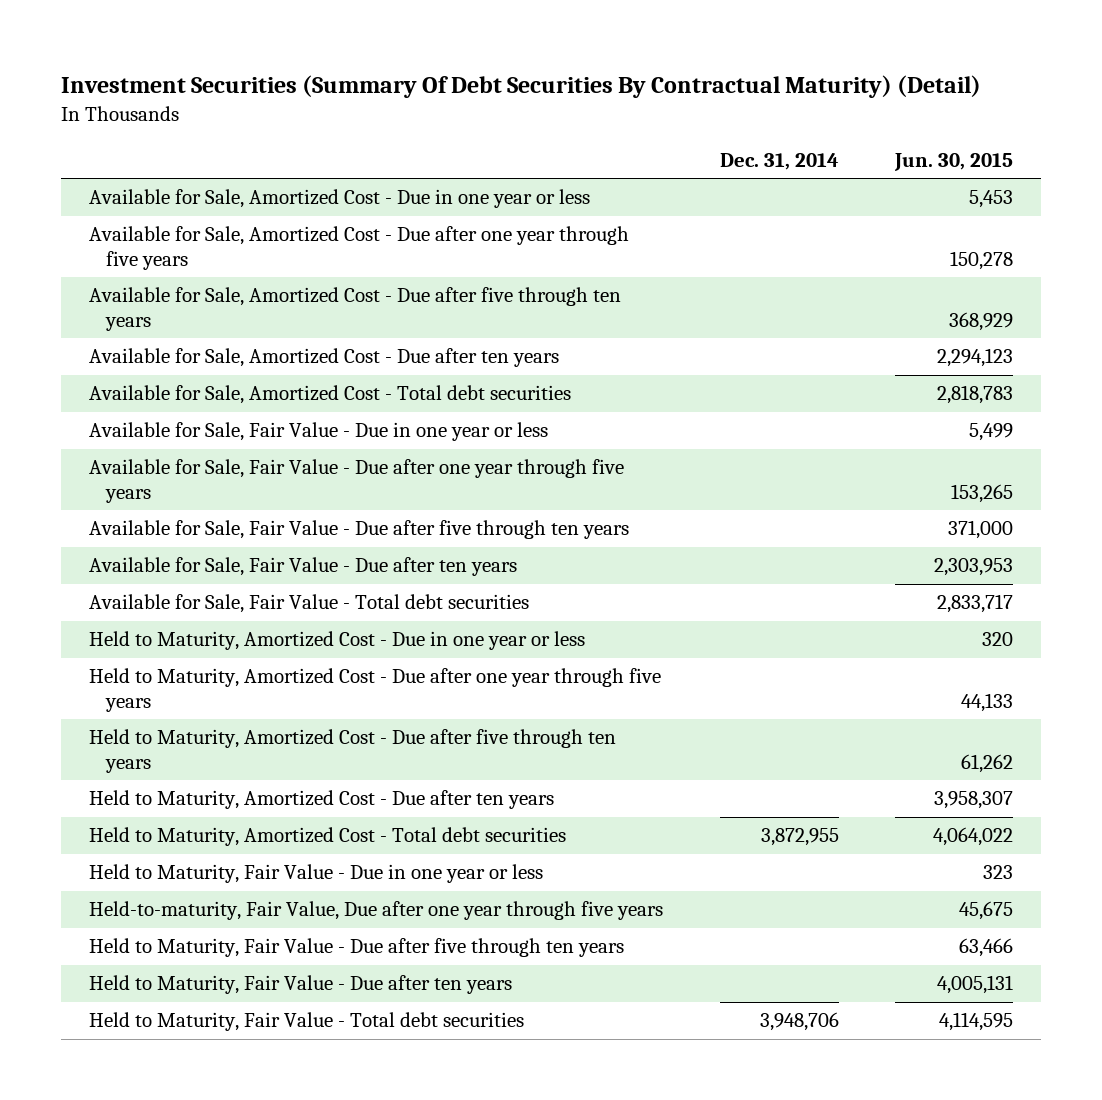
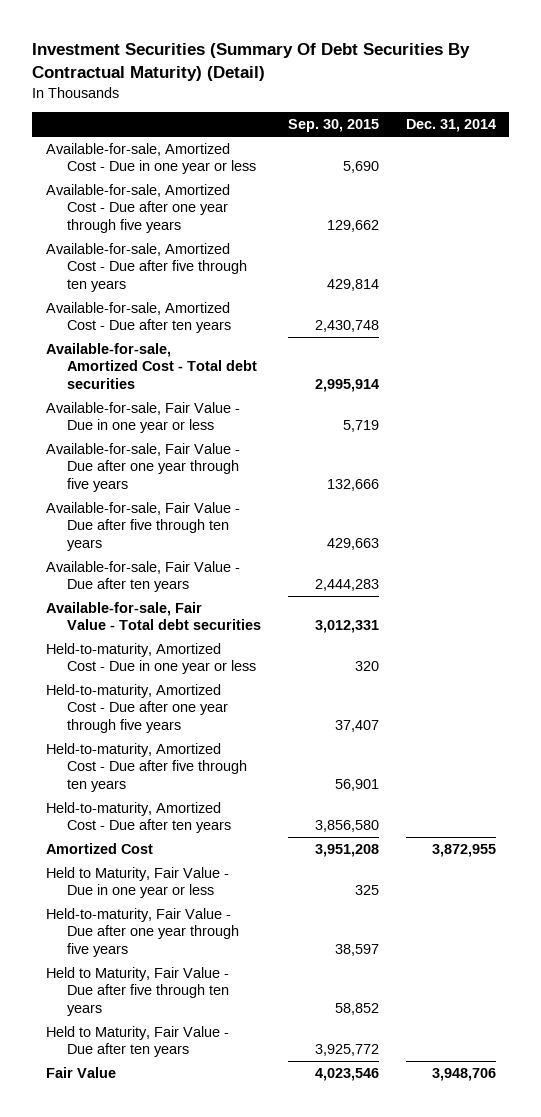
[893,152,1013,171] Jun. 30, 2015 -> none
none -> [287,119,379,133] Sep. 30, 2015
[89,189,591,209] Available for Sale, Amortized Cost - Due in one year or less -> [45,142,256,175] Available-for-sale, Amortized Cost - Due in one year or less
[89,226,630,270] Available for Sale, Amortized Cost - Due after one year through five years -> [45,183,230,233] Available-for-sale, Amortized Cost - Due after one year through five years
[89,287,622,331] Available for Sale, Amortized Cost - Due after five through ten years -> [45,242,247,292] Available-for-sale, Amortized Cost - Due after five through ten years
[89,348,560,368] Available for Sale, Amortized Cost - Due after ten years -> [45,301,231,334] Available-for-sale, Amortized Cost - Due after ten years
[89,385,572,405] Available for Sale, Amortized Cost - Total debt securities -> [45,342,257,389] Available-for-sale, Amortized Cost - Total debt securities
[89,422,549,442] Available for Sale, Fair Value - Due in one year or less -> [45,401,240,434] Available-for-sale, Fair Value - Due in one year or less
[89,459,625,503] Available for Sale, Fair Value - Due after one year through five years -> [45,442,240,492] Available-for-sale, Fair Value - Due after one year through five years
[89,520,630,540] Available for Sale, Fair Value - Due after five through ten years -> [45,501,240,551] Available-for-sale, Fair Value - Due after five through ten years
[89,557,518,577] Available for Sale, Fair Value - Due after ten years -> [45,560,240,593] Available-for-sale, Fair Value - Due after ten years
[89,594,530,614] Available for Sale, Fair Value - Total debt securities -> [45,601,261,631] Available-for-sale, Fair Value - Total debt securities
[89,631,586,651] Held to Maturity, Amortized Cost - Due in one year or less -> [45,642,256,675] Held-to-maturity, Amortized Cost - Due in one year or less
[89,668,662,712] Held to Maturity, Amortized Cost - Due after one year through five years -> [45,683,228,733] Held-to-maturity, Amortized Cost - Due after one year through five years
[89,729,617,773] Held to Maturity, Amortized Cost - Due after five through ten years -> [45,742,247,792] Held-to-maturity, Amortized Cost - Due after five through ten years
[89,790,555,810] Held to Maturity, Amortized Cost - Due after ten years -> [45,801,231,834] Held-to-maturity, Amortized Cost - Due after ten years
[89,827,567,847] Held to Maturity, Amortized Cost - Total debt securities -> [45,842,153,854] Amortized Cost
[89,901,664,921] Held-to-maturity, Fair Value, Due after one year through five years -> [45,907,239,957] Held-to-maturity, Fair Value - Due after one year through five years
[89,1012,525,1032] Held to Maturity, Fair Value - Total debt securities -> [45,1066,116,1078] Fair Value

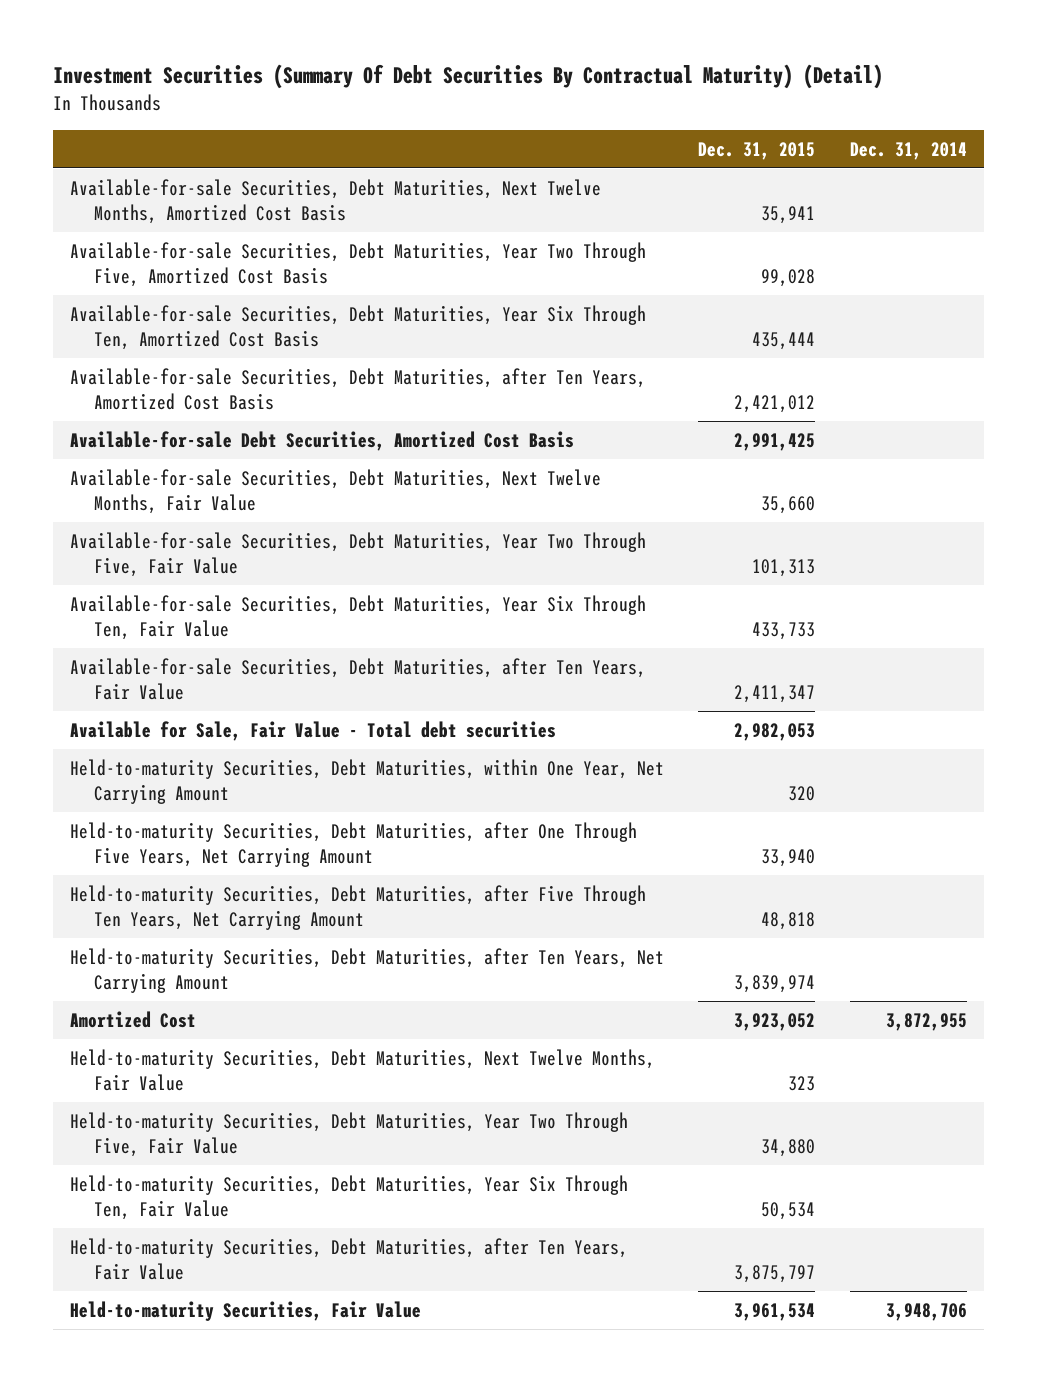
[287,119,379,133] Sep. 30, 2015 -> none
none -> [698,141,816,160] Dec. 31, 2015
[45,142,256,175] Available-for-sale, Amortized Cost - Due in one year or less -> [70,178,602,225] Available-for-sale Securities, Debt Maturities, Next Twelve Months, Amortized Cost Basis
[45,183,230,233] Available-for-sale, Amortized Cost - Due after one year through five years -> [70,241,647,288] Available-for-sale Securities, Debt Maturities, Year Two Through Five, Amortized Cost Basis
[45,242,247,292] Available-for-sale, Amortized Cost - Due after five through ten years -> [70,304,647,351] Available-for-sale Securities, Debt Maturities, Year Six Through Ten, Amortized Cost Basis
[45,301,231,334] Available-for-sale, Amortized Cost - Due after ten years -> [70,367,647,411] Available-for-sale Securities, Debt Maturities, after Ten Years, Amortized Cost Basis
[45,342,257,389] Available-for-sale, Amortized Cost - Total debt securities -> [70,430,575,451] Available-for-sale Debt Securities, Amortized Cost Basis
[45,401,240,434] Available-for-sale, Fair Value - Due in one year or less -> [70,468,602,515] Available-for-sale Securities, Debt Maturities, Next Twelve Months, Fair Value
[45,442,240,492] Available-for-sale, Fair Value - Due after one year through five years -> [70,531,647,578] Available-for-sale Securities, Debt Maturities, Year Two Through Five, Fair Value
[45,501,240,551] Available-for-sale, Fair Value - Due after five through ten years -> [70,594,647,641] Available-for-sale Securities, Debt Maturities, Year Six Through Ten, Fair Value
[45,560,240,593] Available-for-sale, Fair Value - Due after ten years -> [70,657,647,701] Available-for-sale Securities, Debt Maturities, after Ten Years, Fair Value
[45,601,261,631] Available-for-sale, Fair Value - Total debt securities -> [70,720,557,741] Available for Sale, Fair Value - Total debt securities
[45,642,256,675] Held-to-maturity, Amortized Cost - Due in one year or less -> [70,758,665,805] Held-to-maturity Securities, Debt Maturities, within One Year, Net Carrying Amount
[45,683,228,733] Held-to-maturity, Amortized Cost - Due after one year through five years -> [70,821,638,868] Held-to-maturity Securities, Debt Maturities, after One Through Five Years, Net Carrying Amount
[45,742,247,792] Held-to-maturity, Amortized Cost - Due after five through ten years -> [70,884,647,931] Held-to-maturity Securities, Debt Maturities, after Five Through Ten Years, Net Carrying Amount
[45,801,231,834] Held-to-maturity, Amortized Cost - Due after ten years -> [70,947,665,994] Held-to-maturity Securities, Debt Maturities, after Ten Years, Net Carrying Amount
[45,866,229,899] Held to Maturity, Fair Value - Due in one year or less -> [70,1048,656,1092] Held-to-maturity Securities, Debt Maturities, Next Twelve Months, Fair Value
[45,907,239,957] Held-to-maturity, Fair Value - Due after one year through five years -> [70,1111,629,1158] Held-to-maturity Securities, Debt Maturities, Year Two Through Five, Fair Value
[45,966,229,1016] Held to Maturity, Fair Value - Due after five through ten years -> [70,1174,629,1221] Held-to-maturity Securities, Debt Maturities, Year Six Through Ten, Fair Value
[45,1025,229,1058] Held to Maturity, Fair Value - Due after ten years -> [70,1237,629,1281] Held-to-maturity Securities, Debt Maturities, after Ten Years, Fair Value
[45,1066,116,1078] Fair Value -> [70,1300,422,1321] Held-to-maturity Securities, Fair Value

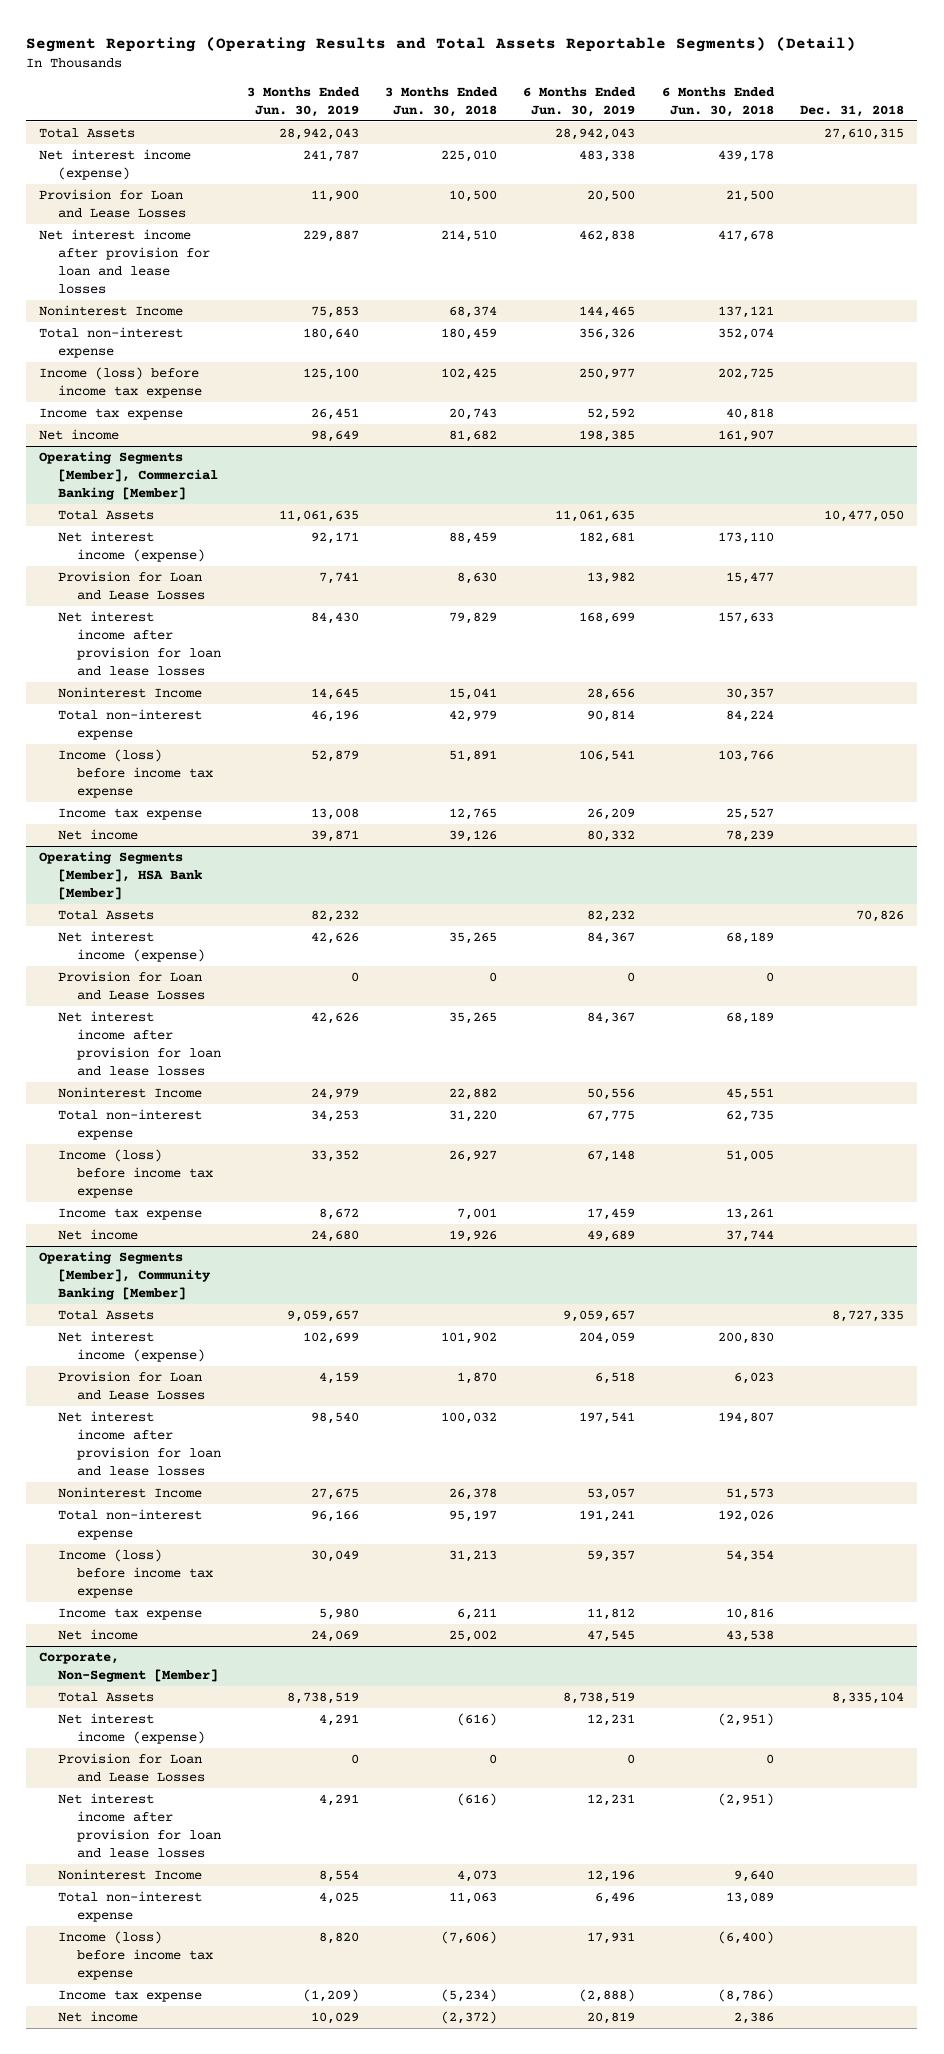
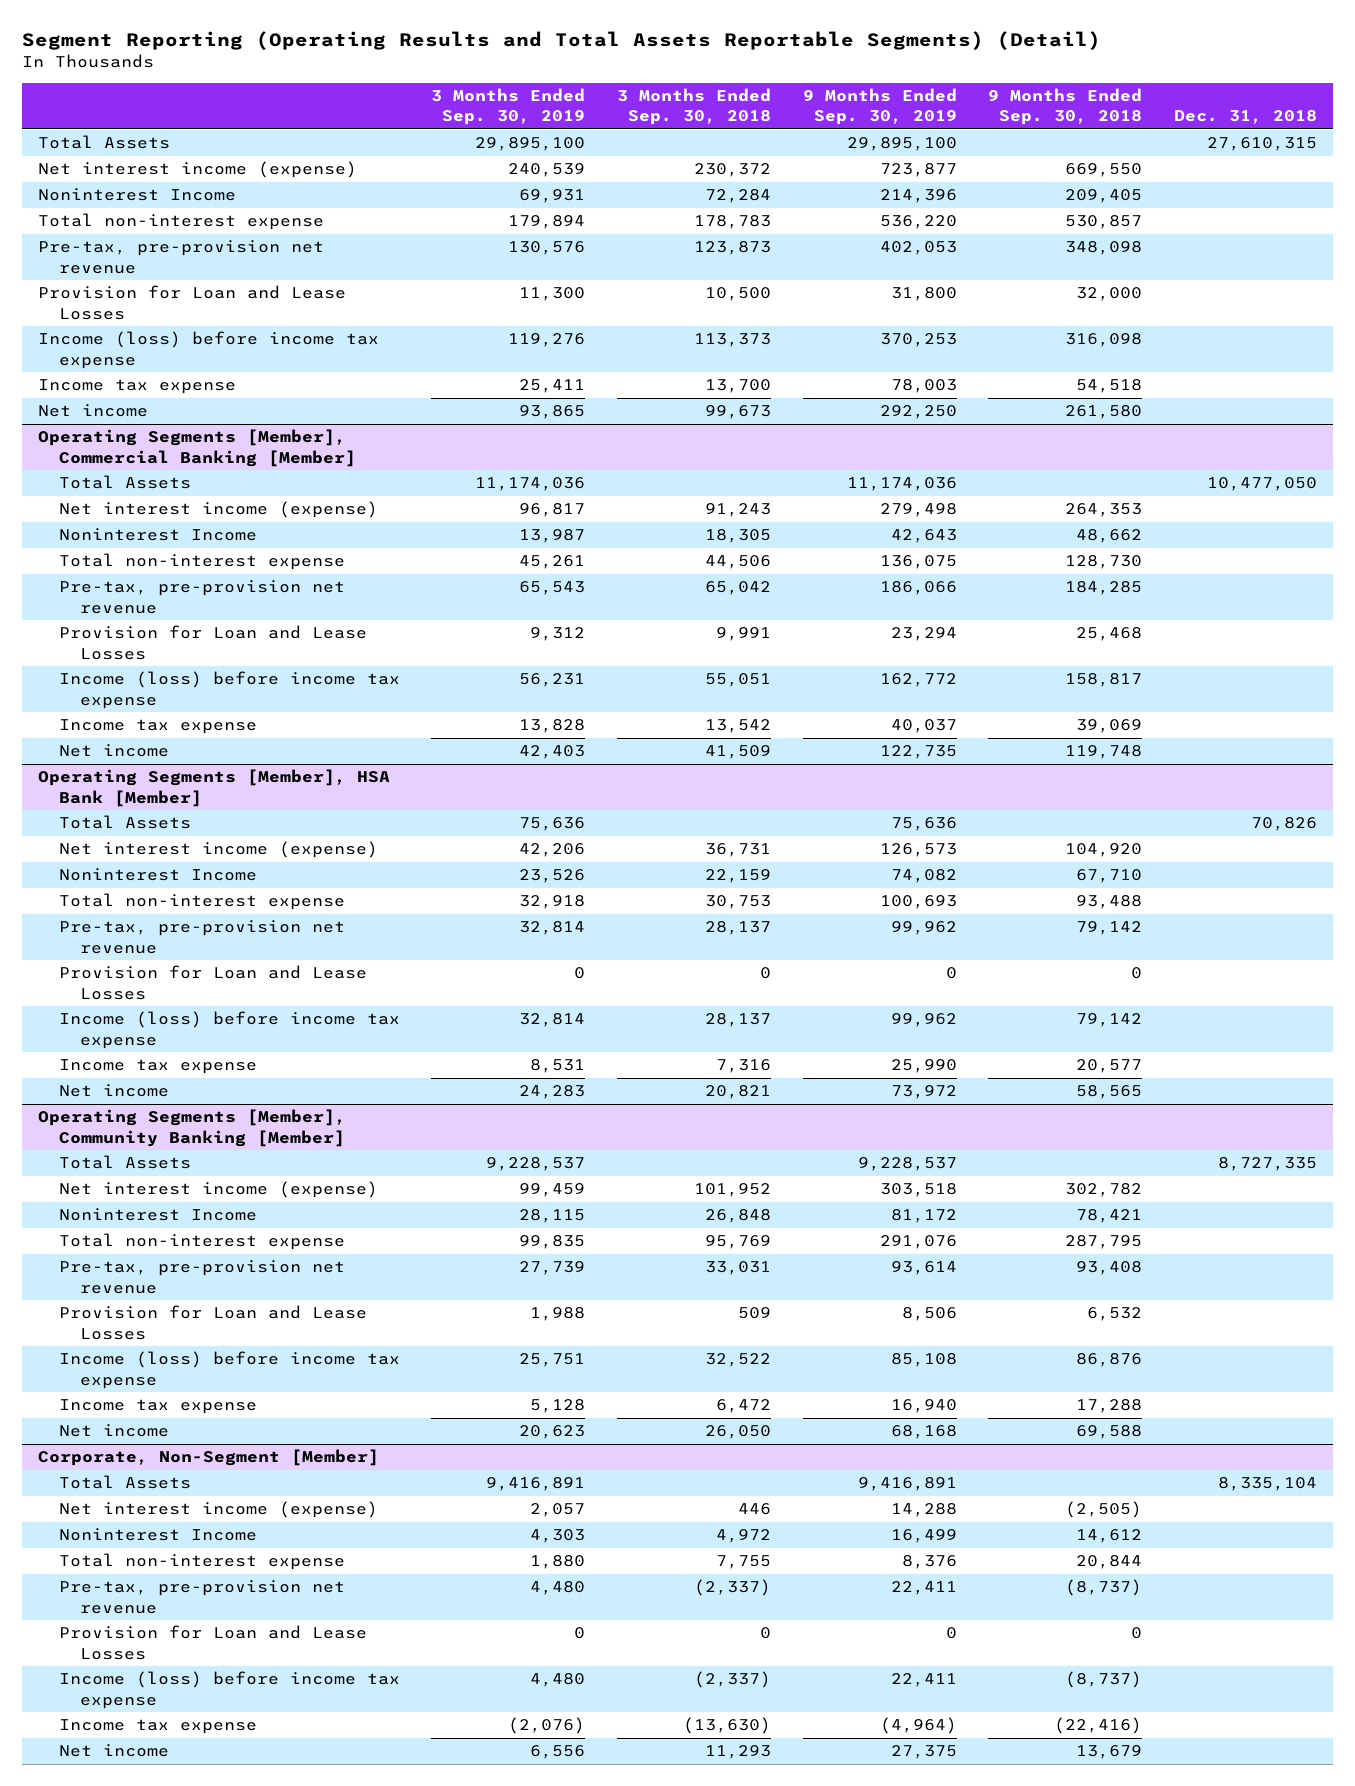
[246,86,360,117] 3 Months Ended Jun. 30, 2019 -> none
[385,86,499,117] 3 Months Ended Jun. 30, 2018 -> none
[523,86,637,117] 6 Months Ended Jun. 30, 2019 -> none
[661,86,775,117] 6 Months Ended Jun. 30, 2018 -> none
none -> [431,88,586,126] 3 Months Ended Sep. 30, 2019
none -> [617,88,772,126] 3 Months Ended Sep. 30, 2018
none -> [802,88,957,126] 9 Months Ended Sep. 30, 2019
none -> [988,88,1143,126] 9 Months Ended Sep. 30, 2018
[39,228,211,295] Net interest income after provision for loan and lease losses -> none
none -> [38,240,325,274] Pre-tax, pre-provision net revenue
[39,188,187,218] Provision for Loan and Lease Losses -> [38,285,347,320] Provision for Loan and Lease Losses
[58,610,221,677] Net interest income after provision for loan and lease losses -> none
none -> [58,580,345,614] Pre-tax, pre-provision net revenue
[58,570,205,600] Provision for Loan and Lease Losses -> [58,625,367,660] Provision for Loan and Lease Losses
[58,1010,221,1077] Net interest income after provision for loan and lease losses -> none
none -> [58,920,345,954] Pre-tax, pre-provision net revenue
[58,970,205,1000] Provision for Loan and Lease Losses -> [58,965,367,1000] Provision for Loan and Lease Losses
[58,1410,221,1477] Net interest income after provision for loan and lease losses -> none
none -> [58,1260,345,1294] Pre-tax, pre-provision net revenue
[58,1370,205,1400] Provision for Loan and Lease Losses -> [58,1305,367,1340] Provision for Loan and Lease Losses
[58,1792,221,1859] Net interest income after provision for loan and lease losses -> none
none -> [58,1580,345,1614] Pre-tax, pre-provision net revenue
[58,1752,205,1782] Provision for Loan and Lease Losses -> [58,1625,367,1660] Provision for Loan and Lease Losses

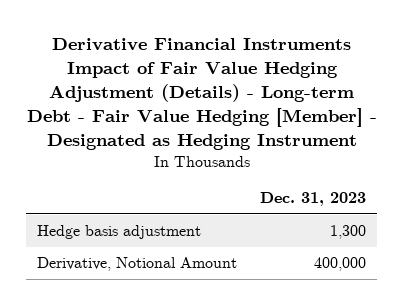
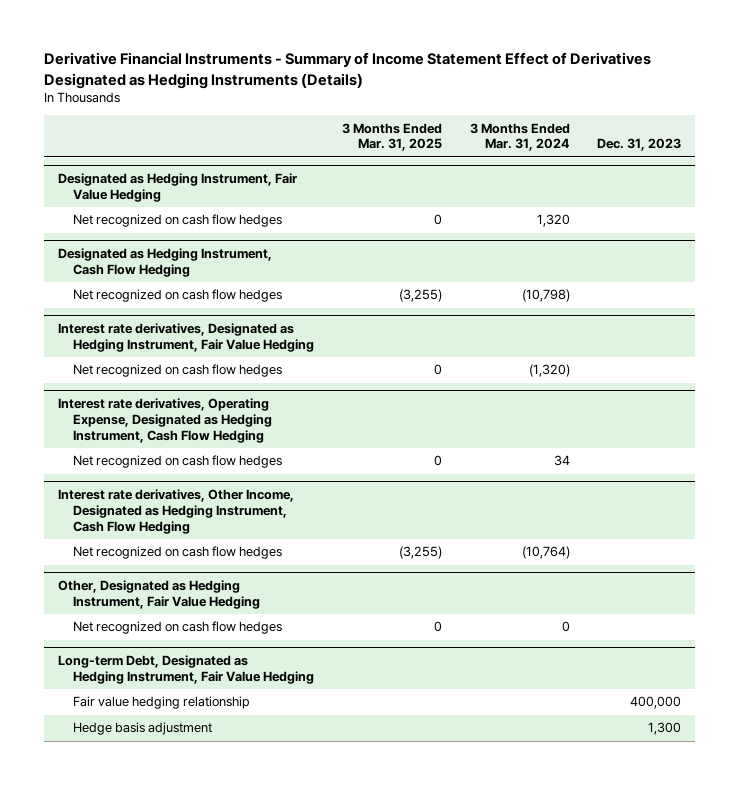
[26,38,377,151] Derivative Financial Instruments Impact of Fair Value Hedging Adjustment (Details) - Long-term Debt - Fair Value Hedging [Member] - Designated as Hedging Instrument -> [43,52,651,89] Derivative Financial Instruments - Summary of Income Statement Effect of Derivatives Designated as Hedging Instruments (Details)
none -> [342,122,443,152] 3 Months Ended Mar. 31, 2025
none -> [469,122,570,152] 3 Months Ended Mar. 31, 2024
none -> [57,173,297,202] Designated as Hedging Instrument, Fair Value Hedging
none -> [73,214,283,228] Net recognized on cash flow hedges
none -> [57,248,272,277] Designated as Hedging Instrument, Cash Flow Hedging
none -> [73,289,283,303] Net recognized on cash flow hedges
none -> [57,323,315,352] Interest rate derivatives, Designated as Hedging Instrument, Fair Value Hedging
none -> [73,364,283,378] Net recognized on cash flow hedges
none -> [57,398,273,443] Interest rate derivatives, Operating Expense, Designated as Hedging Instrument, Cash Flow Hedging
none -> [73,455,283,469] Net recognized on cash flow hedges
none -> [57,489,294,534] Interest rate derivatives, Other Income, Designated as Hedging Instrument, Cash Flow Hedging
none -> [73,546,283,560] Net recognized on cash flow hedges
none -> [57,580,261,609] Other, Designated as Hedging Instrument, Fair Value Hedging
none -> [73,621,283,635] Net recognized on cash flow hedges
none -> [57,655,315,684] Long-term Debt, Designated as Hedging Instrument, Fair Value Hedging
none -> [73,696,251,710] Fair value hedging relationship
[37,257,238,272] Derivative, Notional Amount -> none

